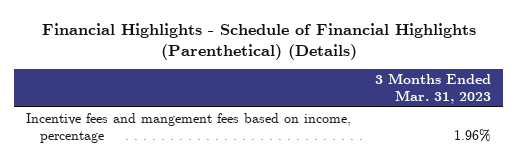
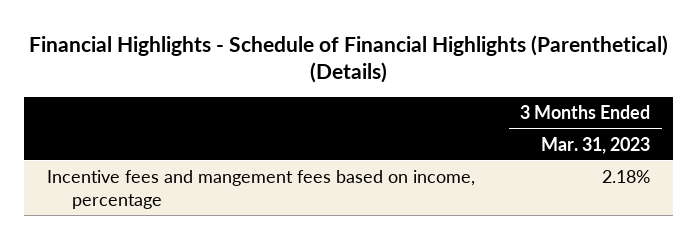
[454,128,492,142] 1.96% -> [602,170,651,184] 2.18%

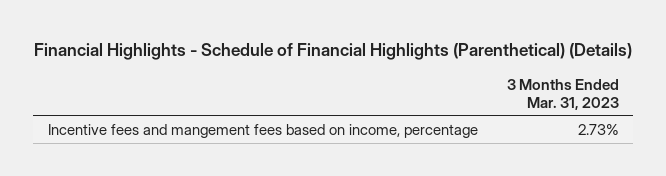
[602,170,651,184] 2.18% -> [577,124,619,136] 2.73%

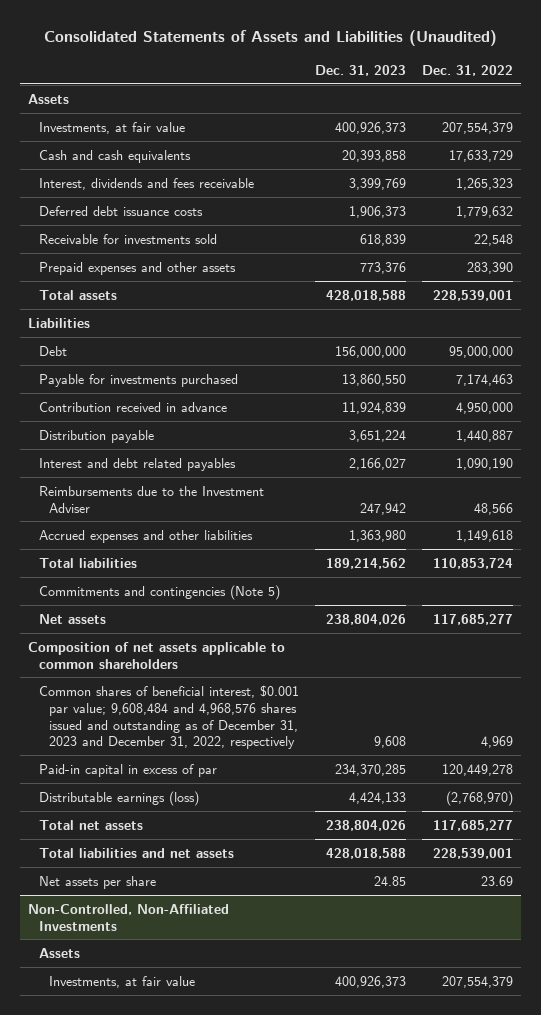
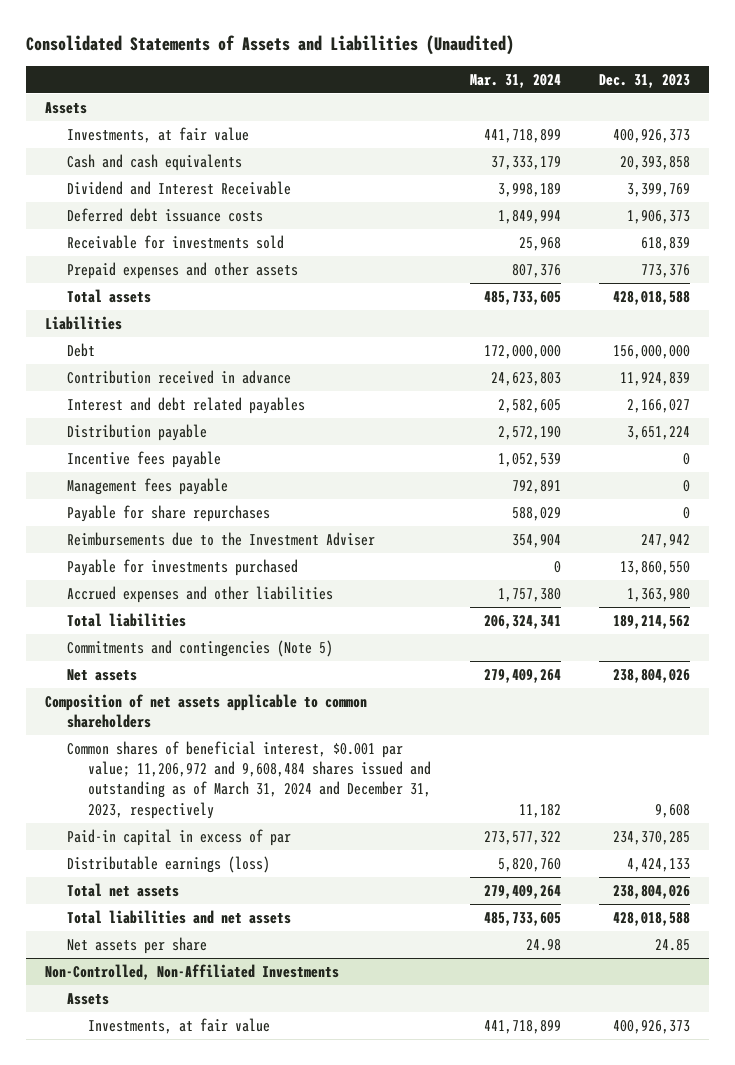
[421,64,513,76] Dec. 31, 2022 -> none
none -> [469,73,561,88] Mar. 31, 2024
[38,177,254,190] Interest, dividends and fees receivable -> [66,181,291,196] Dividend and Interest Receivable
[38,429,154,443] Distribution payable -> [66,424,207,442] Distribution payable
none -> [66,451,221,469] Incentive fees payable
none -> [66,478,228,496] Management fees payable
none -> [66,505,270,523] Payable for share repurchases
[38,373,238,387] Payable for investments purchased -> [66,559,298,577] Payable for investments purchased
[38,684,299,750] Common shares of beneficial interest, $0.001 par value; 9,608,484 and 4,968,576 shares issued and outstanding as of December 31, 2023 and December 31, 2022, respectively -> [66,741,432,819] Common shares of beneficial interest, $0.001 par value; 11,206,972 and 9,608,484 shares issued and outstanding as of March 31, 2024 and December 31, 2023, respectively

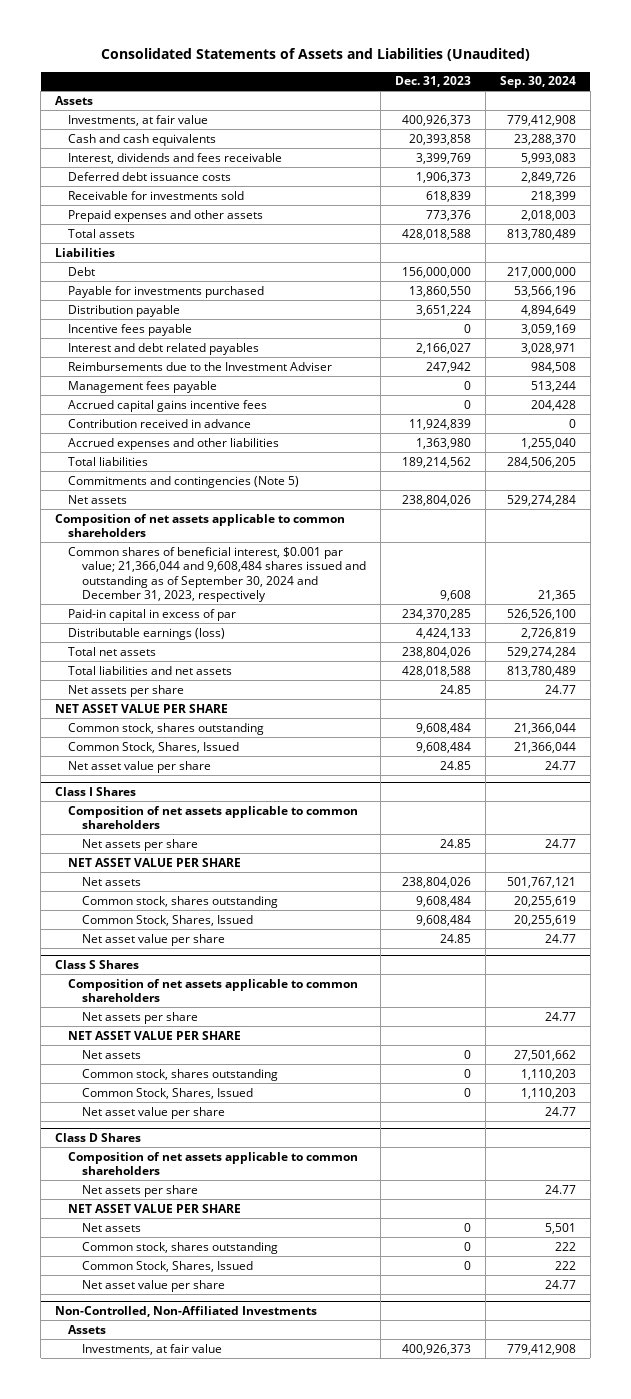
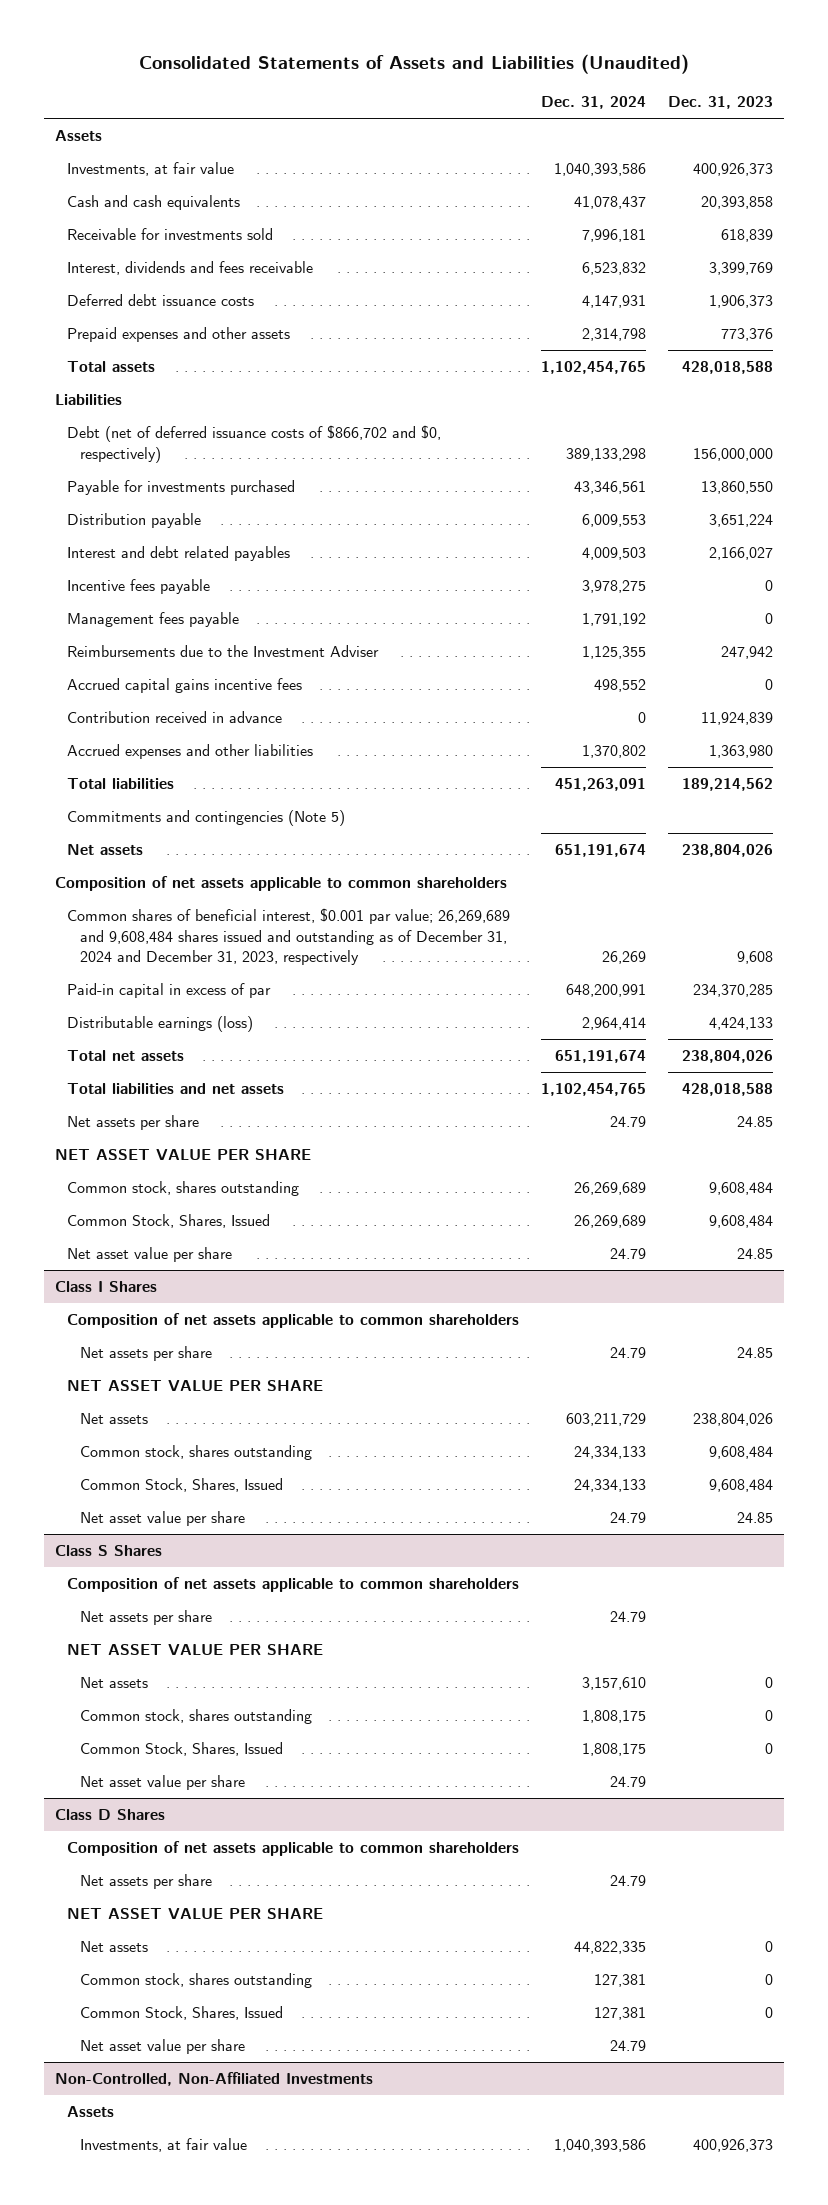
[499,76,576,89] Sep. 30, 2024 -> none
none -> [541,96,647,110] Dec. 31, 2024
[68,190,245,200] Receivable for investments sold -> [67,228,274,241] Receivable for investments sold
[68,266,96,276] Debt -> [67,425,442,463] Debt (net of deferred issuance costs of $866,702 and $0, respectively)
[68,323,193,336] Incentive fees payable -> [67,579,211,595] Incentive fees payable
[68,361,333,371] Reimbursements due to the Investment Adviser -> [67,645,380,658] Reimbursements due to the Investment Adviser
[68,546,366,603] Common shares of beneficial interest, $0.001 par value; 21,366,044 and 9,608,484 shares issued and outstanding as of September 30, 2024 and December 31, 2023, respectively -> [67,908,511,966] Common shares of beneficial interest, $0.001 par value; 26,269,689 and 9,608,484 shares issued and outstanding as of December 31, 2024 and December 31, 2023, respectively

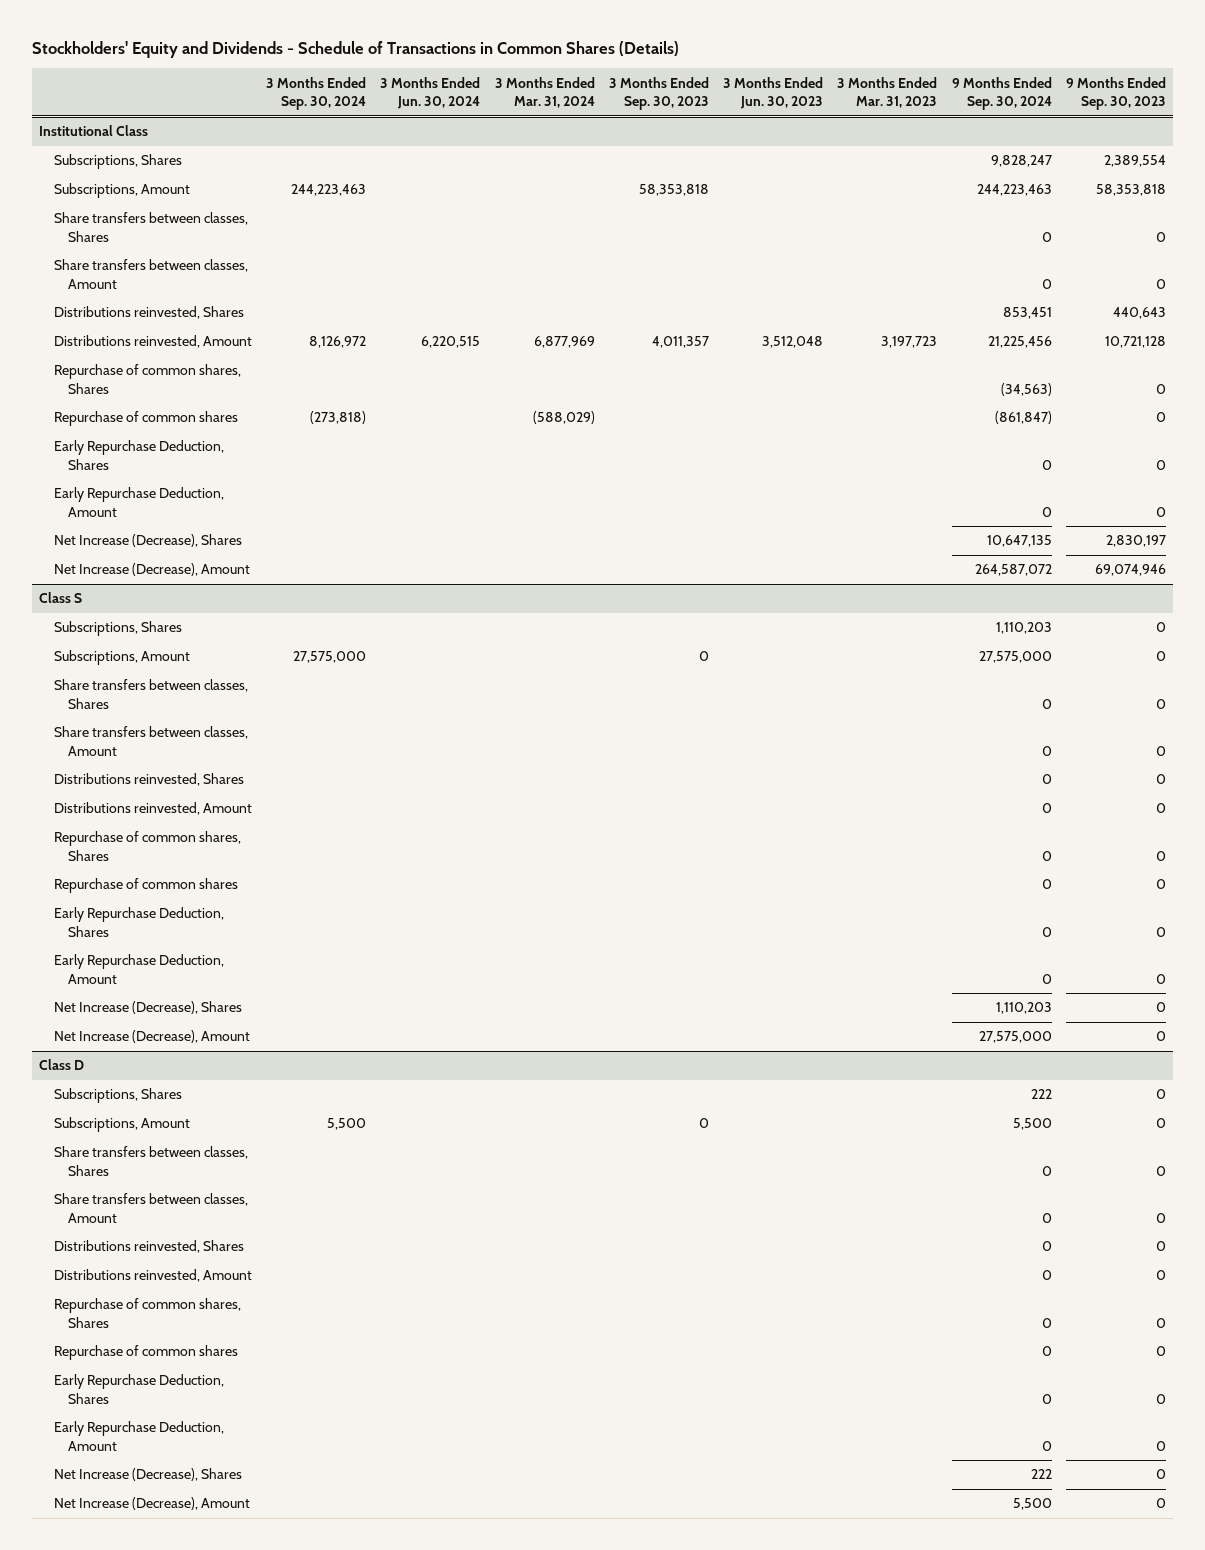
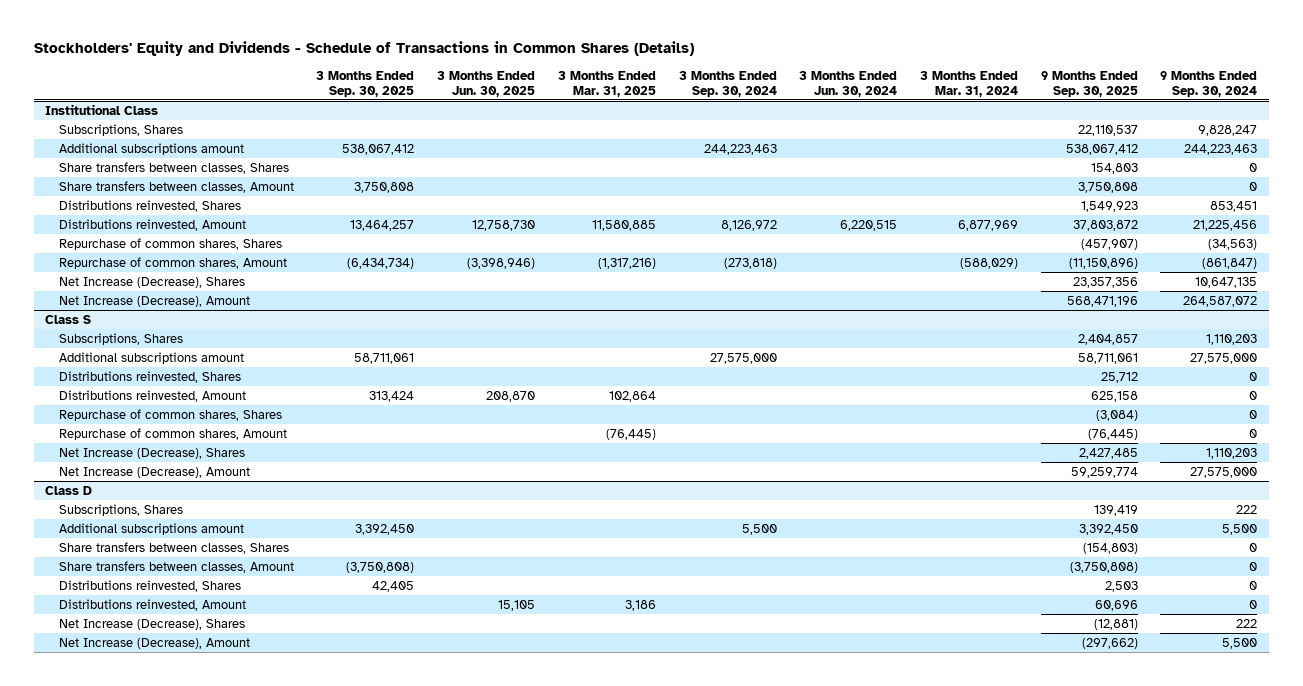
[608,76,709,111] 3 Months Ended Sep. 30, 2023 -> none
[723,76,824,110] 3 Months Ended Jun. 30, 2023 -> none
[837,76,938,109] 3 Months Ended Mar. 31, 2023 -> none
[1065,76,1166,111] 9 Months Ended Sep. 30, 2023 -> none
none -> [316,70,415,97] 3 Months Ended Sep. 30, 2025
none -> [437,70,536,97] 3 Months Ended Jun. 30, 2025
none -> [557,70,656,97] 3 Months Ended Mar. 31, 2025
none -> [1040,70,1138,97] 9 Months Ended Sep. 30, 2025
[53,183,190,199] Subscriptions, Amount -> [58,142,244,155] Additional subscriptions amount
[53,440,224,470] Early Repurchase Deduction, Shares -> none
[53,487,224,517] Early Repurchase Deduction, Amount -> none
[53,411,238,427] Repurchase of common shares -> [58,256,287,269] Repurchase of common shares, Amount
[53,679,248,709] Share transfers between classes, Shares -> none
[53,726,248,756] Share transfers between classes, Amount -> none
[53,650,190,666] Subscriptions, Amount -> [58,351,244,364] Additional subscriptions amount
[53,907,224,937] Early Repurchase Deduction, Shares -> none
[53,954,224,984] Early Repurchase Deduction, Amount -> none
[53,878,238,894] Repurchase of common shares -> [58,427,287,440] Repurchase of common shares, Amount
[53,1117,190,1133] Subscriptions, Amount -> [58,522,244,535] Additional subscriptions amount
[53,1298,241,1328] Repurchase of common shares, Shares -> none
[53,1345,238,1361] Repurchase of common shares -> none
[53,1374,224,1404] Early Repurchase Deduction, Shares -> none
[53,1421,224,1451] Early Repurchase Deduction, Amount -> none

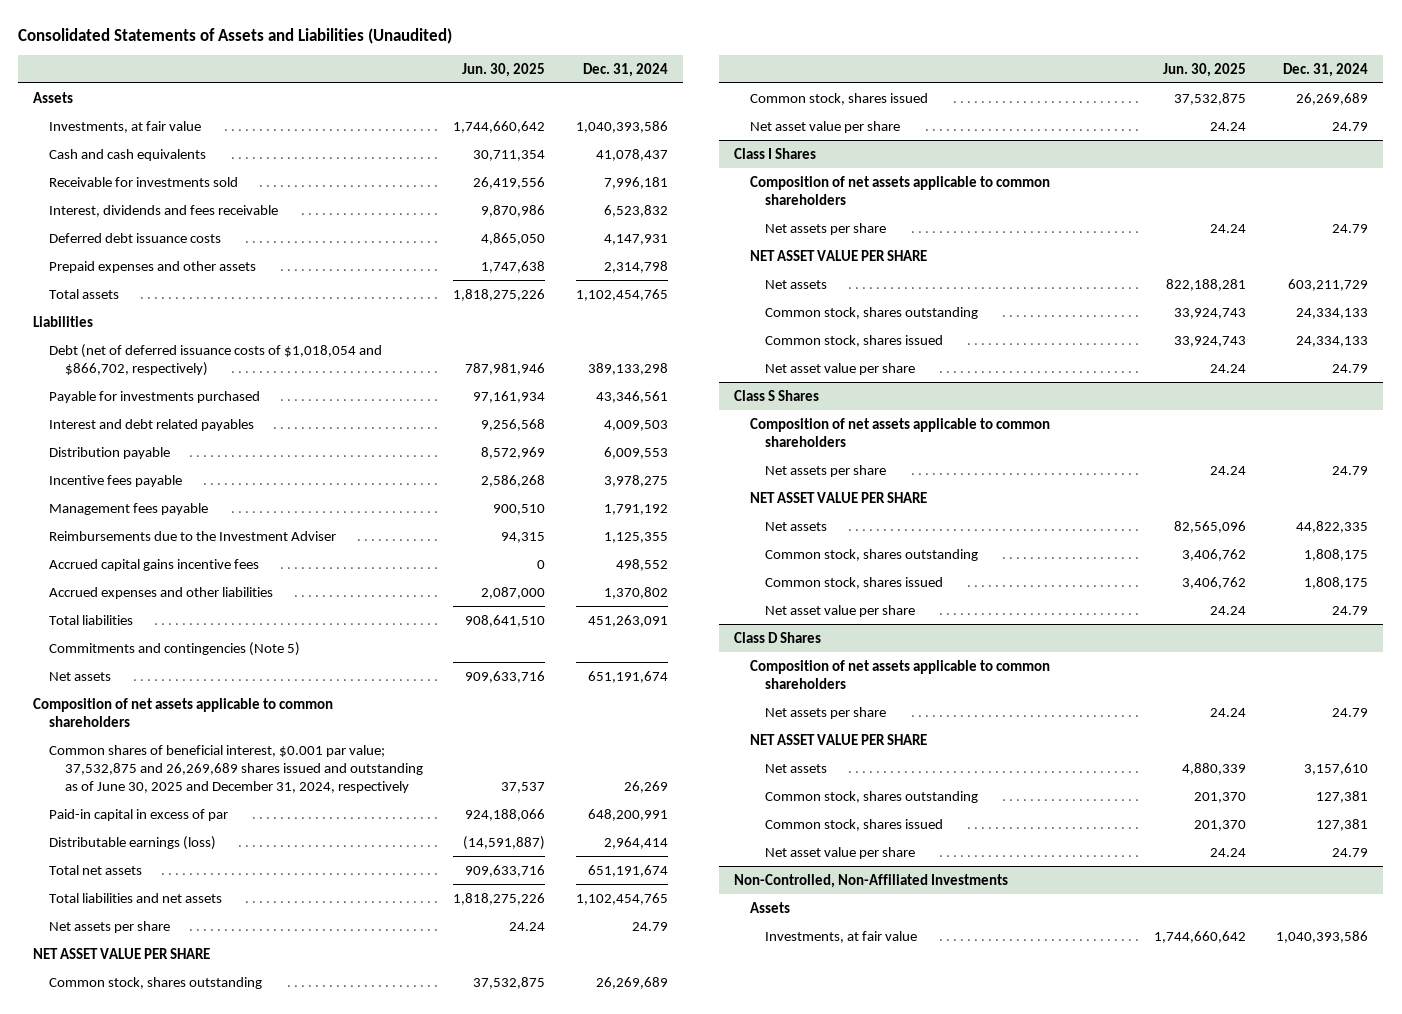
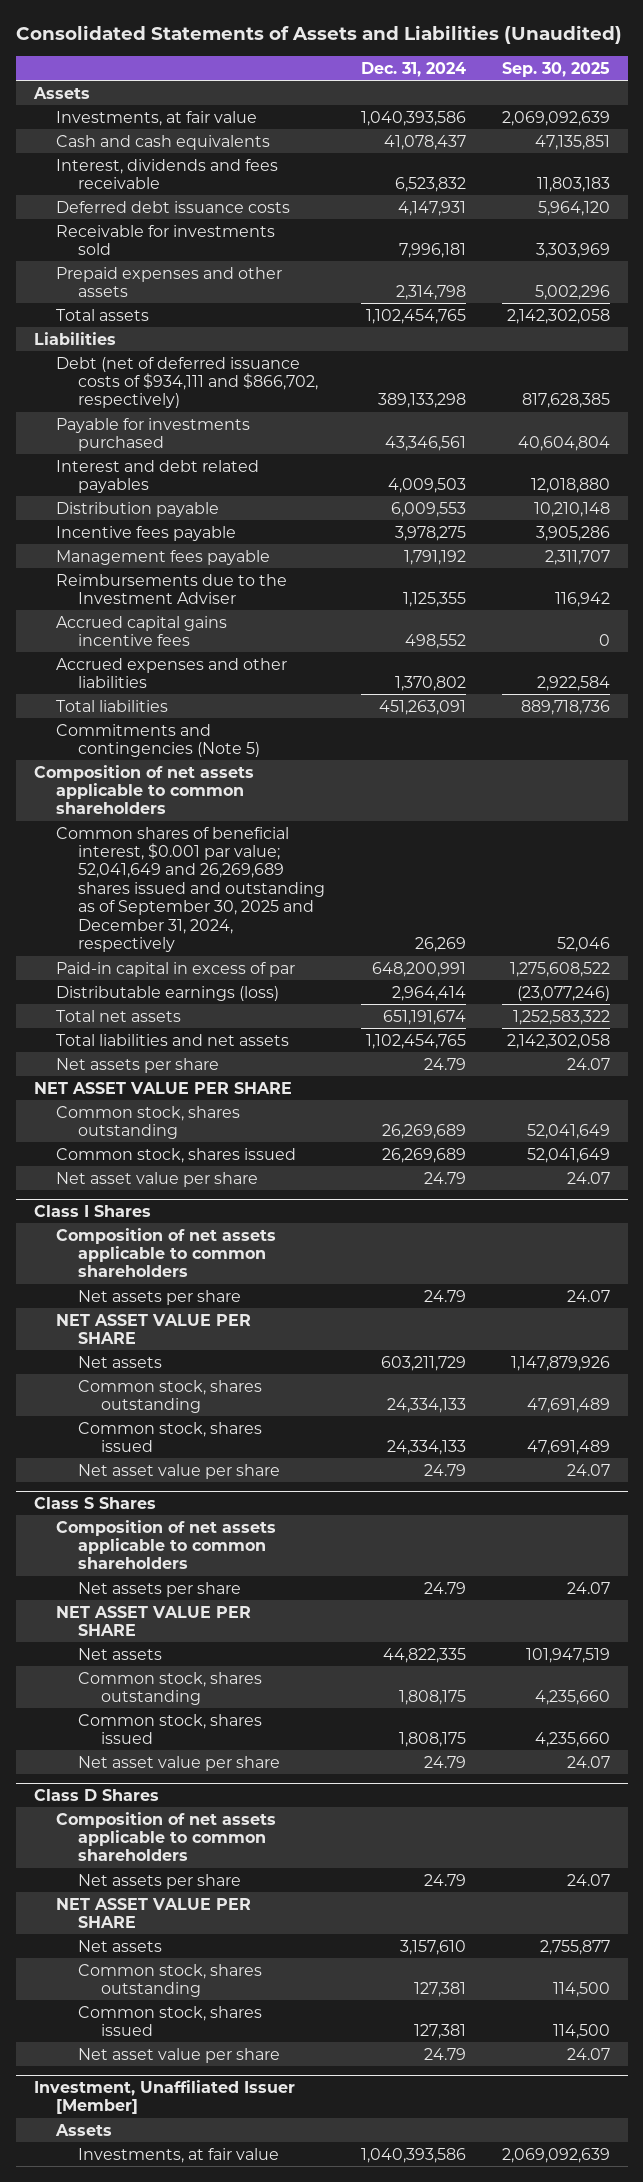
[462,62,546,77] Jun. 30, 2025 -> none
none -> [501,61,610,77] Sep. 30, 2025
[49,176,239,187] Receivable for investments sold -> [55,224,275,255] Receivable for investments sold
[49,343,383,376] Debt (net of deferred issuance costs of $1,018,054 and $866,702, respectively) -> [55,356,319,409] Debt (net of deferred issuance costs of $934,111 and $866,702, respectively)
[49,671,112,681] Net assets -> none
[49,744,423,793] Common shares of beneficial interest, $0.001 par value; 37,532,875 and 26,269,689 shares issued and outstanding as of June 30, 2025 and December 31, 2024, respectively -> [55,826,326,953] Common shares of beneficial interest, $0.001 par value; 52,041,649 and 26,269,689 shares issued and outstanding as of September 30, 2025 and December 31, 2024, respectively
[734,873,1009,888] Non-Controlled, Non-Affiliated Investments -> none
none -> [33,2079,295,2115] Investment, Unaffiliated Issuer [Member]

